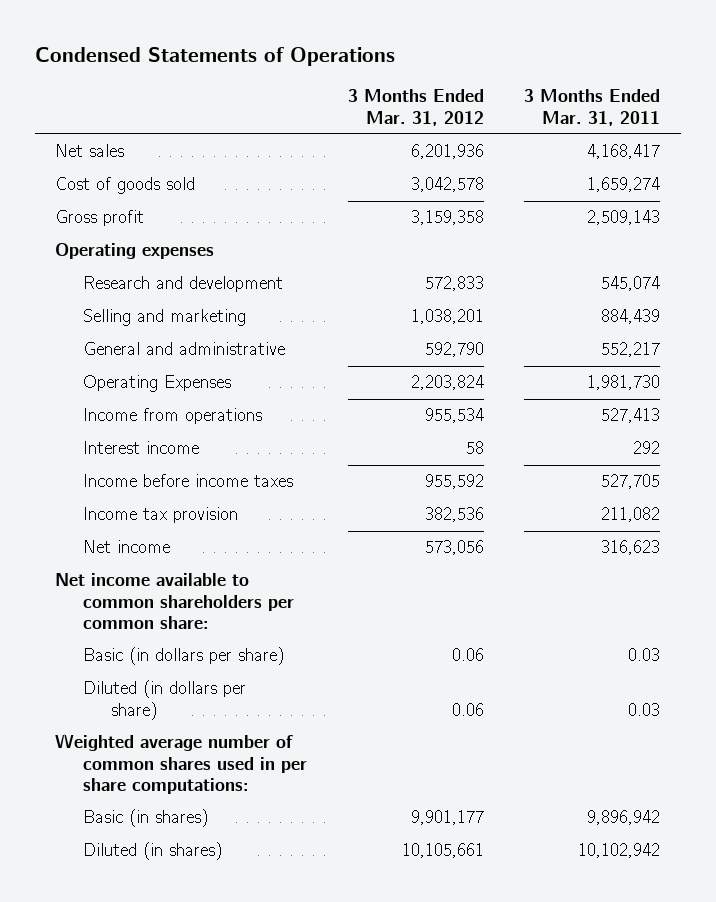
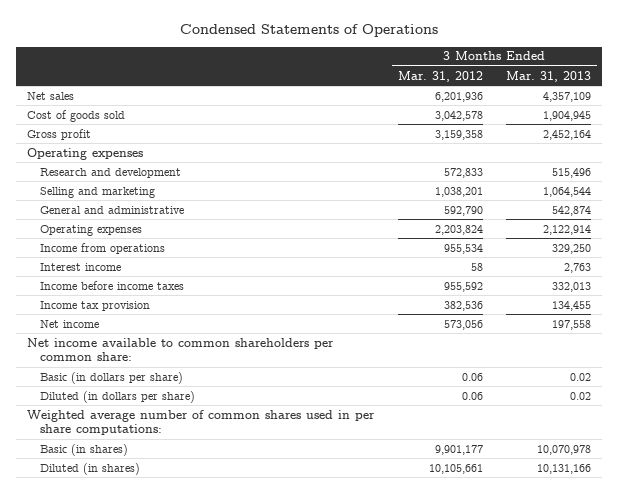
[524,89,661,126] 3 Months Ended Mar. 31, 2011 -> none
none -> [505,70,591,82] Mar. 31, 2013
[82,375,231,393] Operating Expenses -> [40,224,143,236] Operating expenses

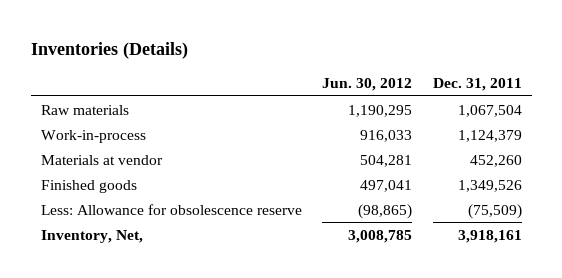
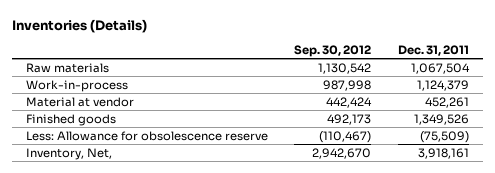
[322,78,413,92] Jun. 30, 2012 -> none
none -> [294,44,372,57] Sep. 30, 2012
[40,154,163,165] Materials at vendor -> [25,96,134,107] Material at vendor
[469,154,522,167] 452,260 -> [425,96,470,108] 452,261

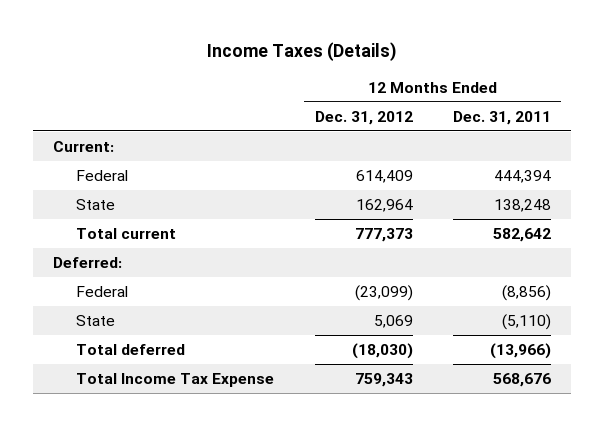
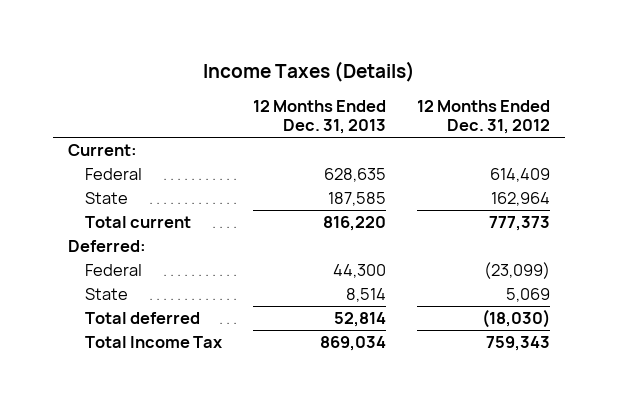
[452,110,551,125] Dec. 31, 2011 -> none
none -> [252,100,386,135] 12 Months Ended Dec. 31, 2013
[76,372,275,387] Total Income Tax Expense -> [84,335,222,348] Total Income Tax

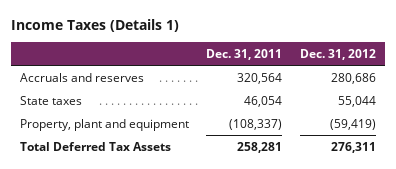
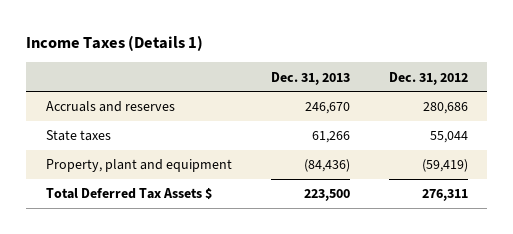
[206,49,283,61] Dec. 31, 2011 -> none
none -> [270,71,350,85] Dec. 31, 2013
[19,141,171,151] Total Deferred Tax Assets -> [45,187,212,201] Total Deferred Tax Assets $

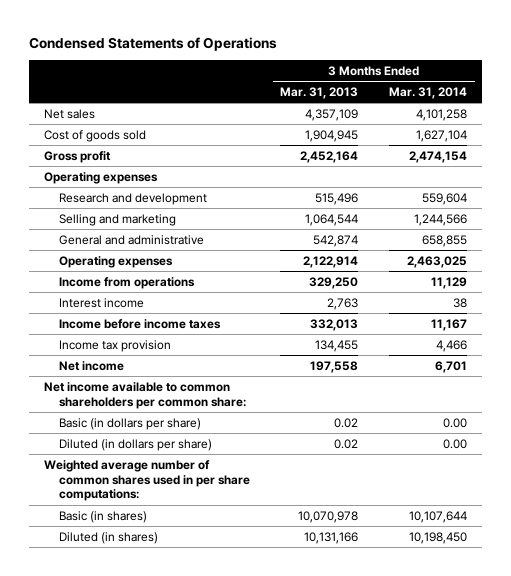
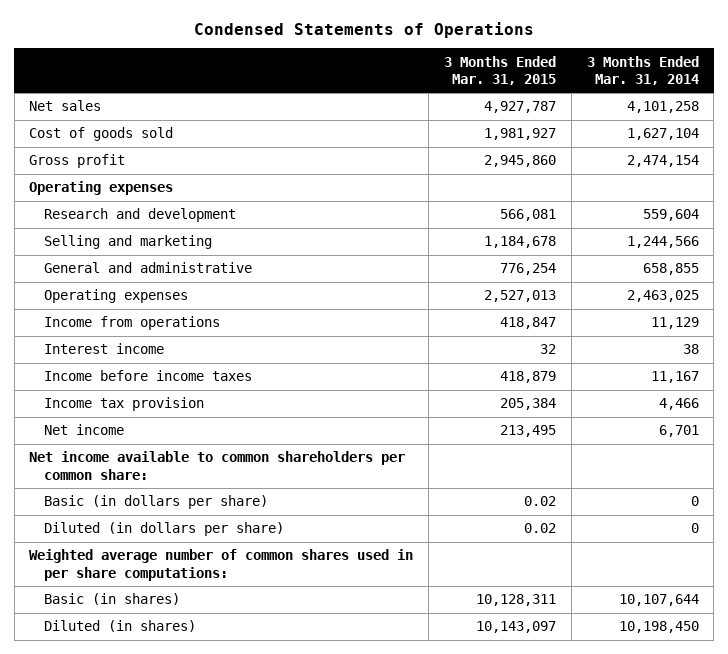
[280,86,359,99] Mar. 31, 2013 -> none
none -> [443,55,556,85] 3 Months Ended Mar. 31, 2015
[442,417,467,428] 0.00 -> [690,496,699,507] 0
[442,438,467,449] 0.00 -> [690,523,699,534] 0

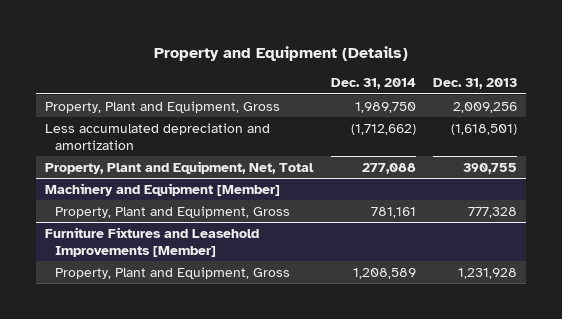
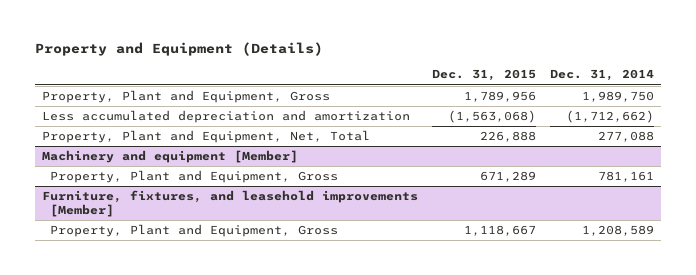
[433,78,518,90] Dec. 31, 2013 -> none
none -> [432,69,537,82] Dec. 31, 2015
[44,182,280,196] Machinery and Equipment [Member] -> [41,150,298,164] Machinery and equipment [Member]
[44,226,259,257] Furniture Fixtures and Leasehold Improvements [Member] -> [41,190,418,218] Furniture, fixtures, and leasehold improvements [Member]

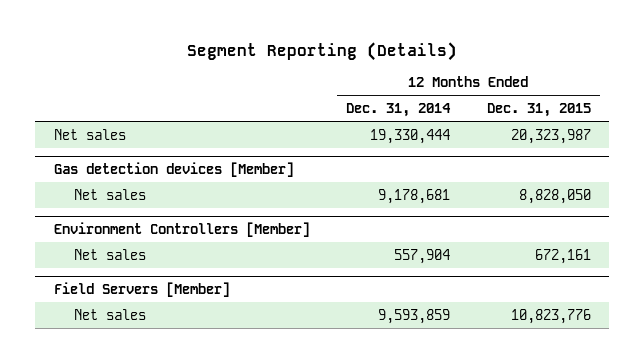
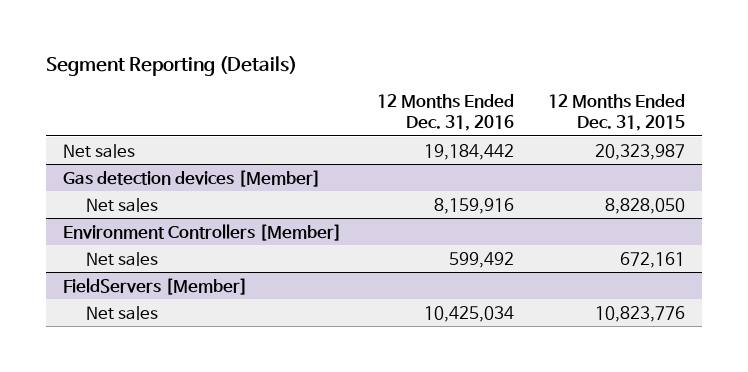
[346,103,452,118] Dec. 31, 2014 -> none
none -> [376,93,514,132] 12 Months Ended Dec. 31, 2016
[53,282,230,298] Field Servers [Member] -> [62,277,248,295] FieldServers [Member]

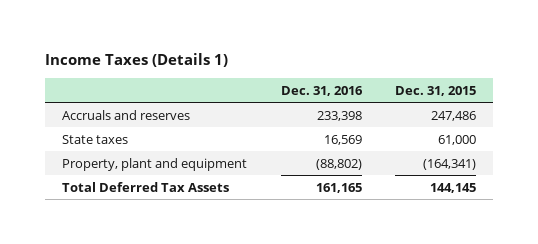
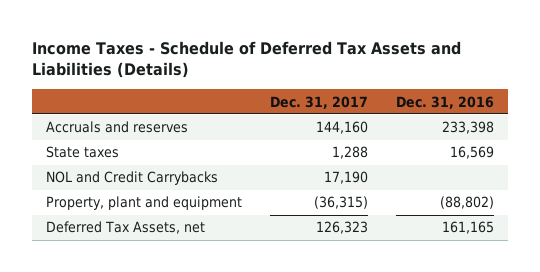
[45,53,229,68] Income Taxes (Details 1) -> [31,40,461,79] Income Taxes - Schedule of Deferred Tax Assets and Liabilities (Details)
[395,85,477,96] Dec. 31, 2015 -> none
none -> [270,95,369,109] Dec. 31, 2017
none -> [46,171,219,186] NOL and Credit Carrybacks
[61,181,229,192] Total Deferred Tax Assets -> [46,221,206,235] Deferred Tax Assets, net

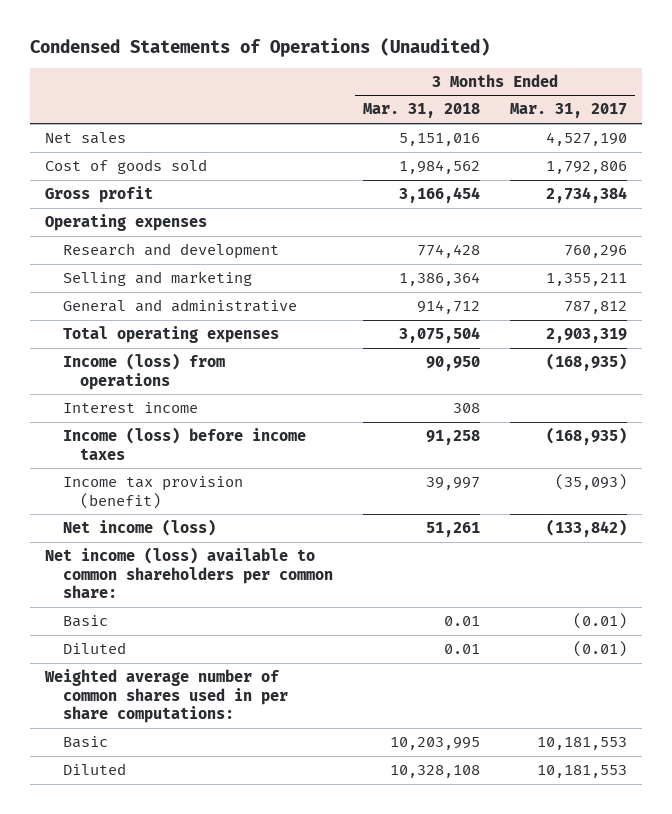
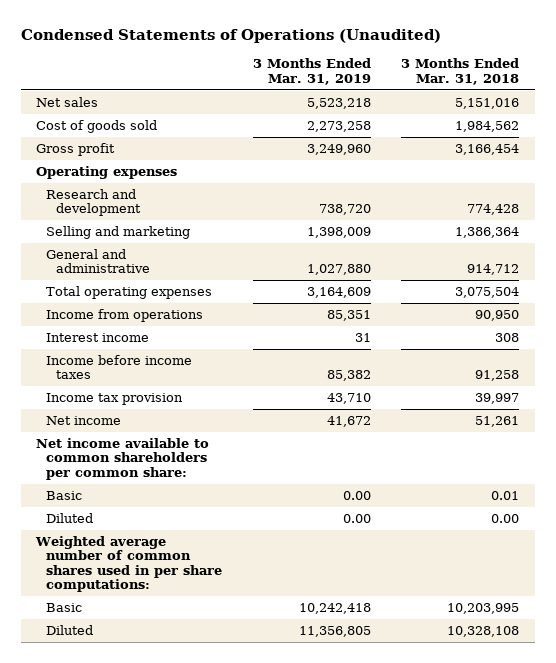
[510,103,628,119] Mar. 31, 2017 -> none
none -> [252,58,371,85] 3 Months Ended Mar. 31, 2019
[62,353,225,390] Income (loss) from operations -> [46,308,204,322] Income from operations
[62,427,306,460] Income (loss) before income taxes -> [46,354,193,380] Income before income taxes
[62,476,243,509] Income tax provision (benefit) -> [46,392,184,405] Income tax provision
[62,519,216,537] Net income (loss) -> [46,415,122,425] Net income
[44,547,333,599] Net income (loss) available to common shareholders per common share: -> [36,437,210,480] Net income available to common shareholders per common share:
[443,644,480,655] 0.01 -> [491,513,520,523] 0.00

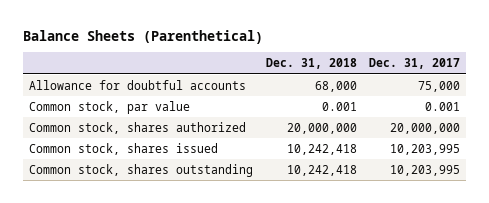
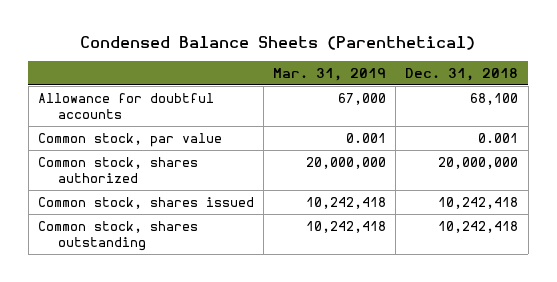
[22,29,263,44] Balance Sheets (Parenthetical) -> [80,36,476,51] Condensed Balance Sheets (Parenthetical)
[369,58,461,70] Dec. 31, 2017 -> none
none -> [273,67,387,81] Mar. 31, 2019
[314,80,357,92] 68,000 -> [470,92,519,105] 68,100

